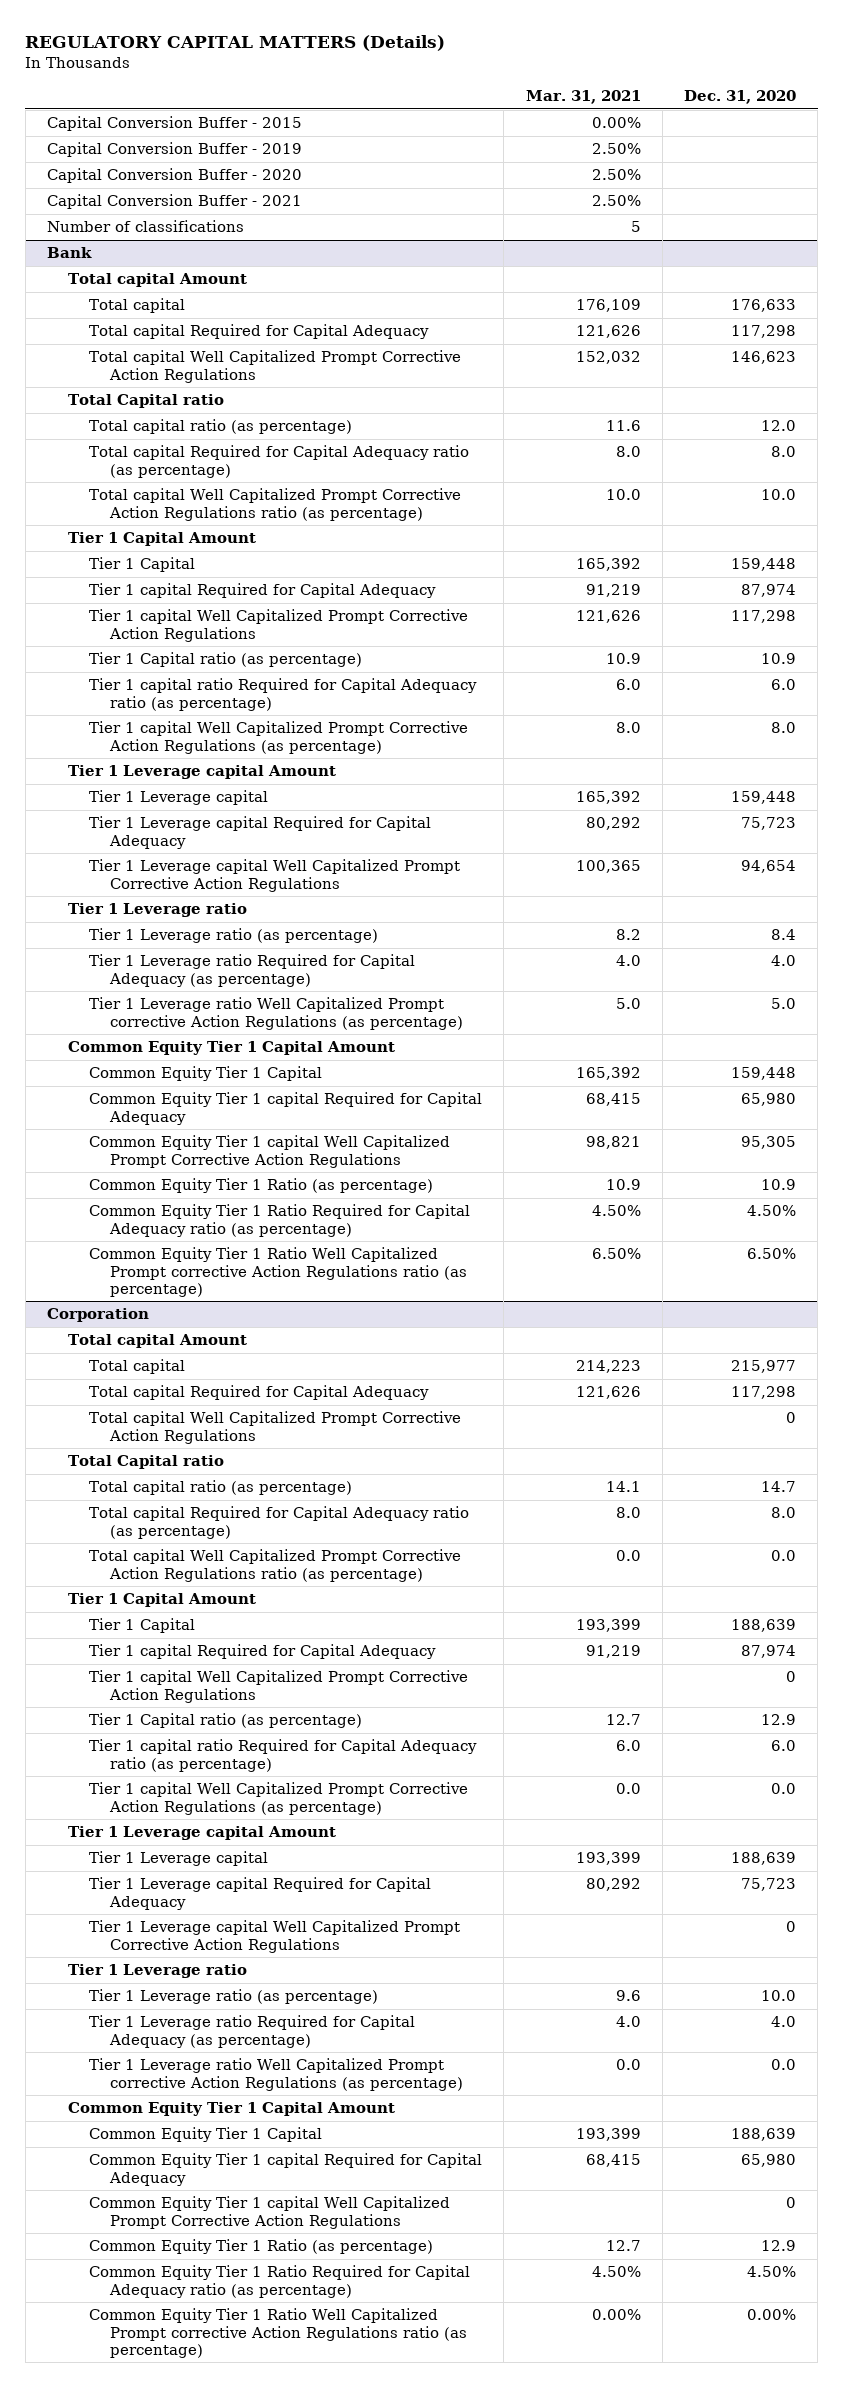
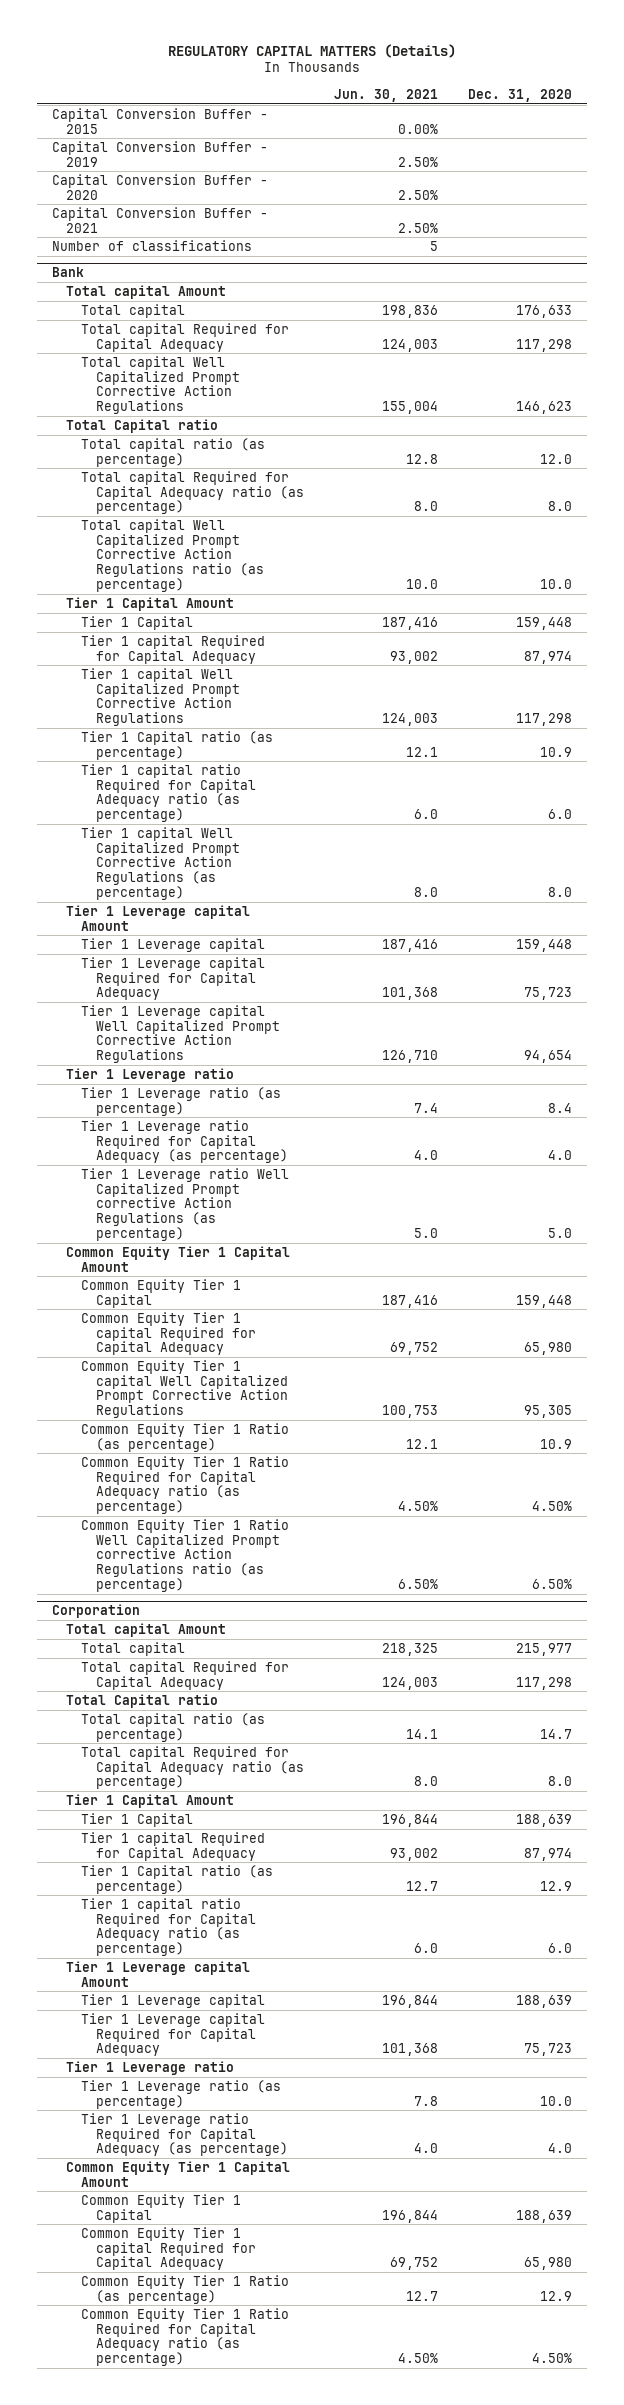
[525,90,641,105] Mar. 31, 2021 -> none
none -> [333,88,438,102] Jun. 30, 2021
[89,1411,462,1444] Total capital Well Capitalized Prompt Corrective Action Regulations -> none
[89,1549,462,1582] Total capital Well Capitalized Prompt Corrective Action Regulations ratio (as percentage) -> none
[89,1670,469,1703] Tier 1 capital Well Capitalized Prompt Corrective Action Regulations -> none
[89,1782,469,1815] Tier 1 capital Well Capitalized Prompt Corrective Action Regulations (as percentage) -> none
[89,1920,461,1953] Tier 1 Leverage capital Well Capitalized Prompt Corrective Action Regulations -> none
[89,2058,464,2091] Tier 1 Leverage ratio Well Capitalized Prompt corrective Action Regulations (as percentage) -> none
[89,2196,451,2229] Common Equity Tier 1 capital Well Capitalized Prompt Corrective Action Regulations -> none
[89,2308,468,2358] Common Equity Tier 1 Ratio Well Capitalized Prompt corrective Action Regulations ratio (as percentage) -> none

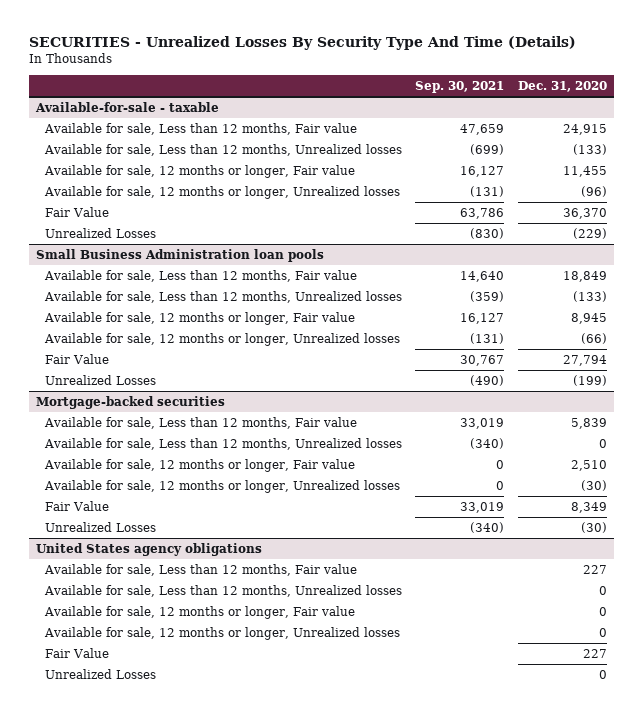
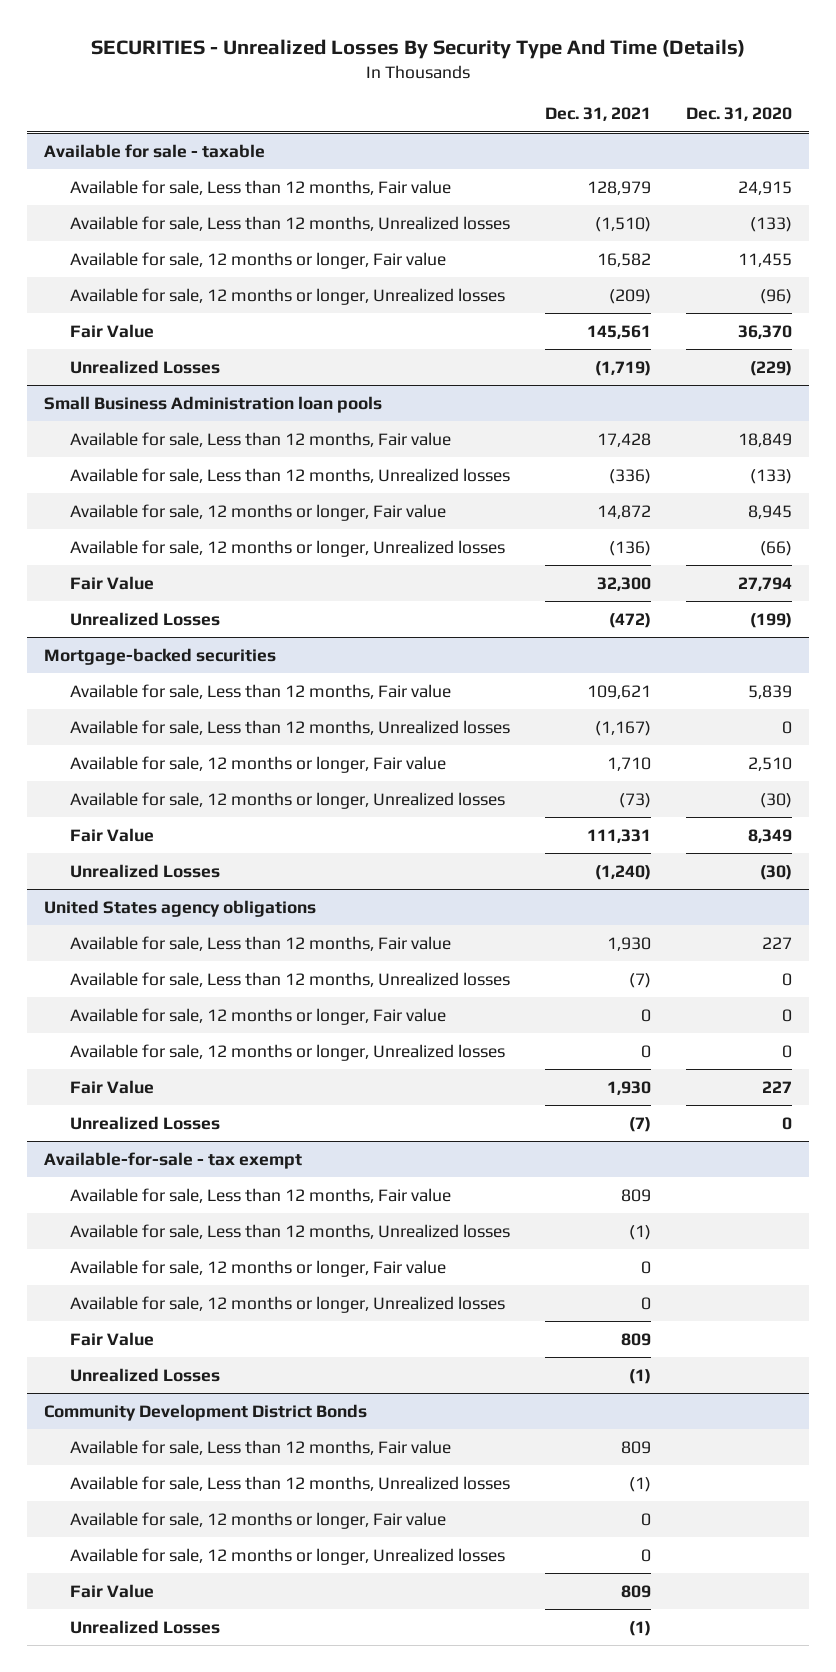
[415,80,505,93] Sep. 30, 2021 -> none
none -> [544,107,651,122] Dec. 31, 2021
[34,101,219,112] Available-for-sale - taxable -> [44,143,266,158] Available for sale - taxable
none -> [44,1151,303,1169] Available-for-sale - tax exempt
none -> [69,1187,451,1203] Available for sale, Less than 12 months, Fair value
none -> [69,1223,510,1239] Available for sale, Less than 12 months, Unrealized losses
none -> [69,1259,446,1277] Available for sale, 12 months or longer, Fair value
none -> [69,1295,505,1313] Available for sale, 12 months or longer, Unrealized losses
none -> [69,1331,154,1346] Fair Value
none -> [69,1367,220,1382] Unrealized Losses
none -> [44,1403,368,1421] Community Development District Bonds
none -> [69,1439,451,1455] Available for sale, Less than 12 months, Fair value
none -> [69,1475,510,1491] Available for sale, Less than 12 months, Unrealized losses
none -> [69,1511,446,1529] Available for sale, 12 months or longer, Fair value
none -> [69,1547,505,1565] Available for sale, 12 months or longer, Unrealized losses
none -> [69,1583,154,1598] Fair Value
none -> [69,1619,220,1634] Unrealized Losses

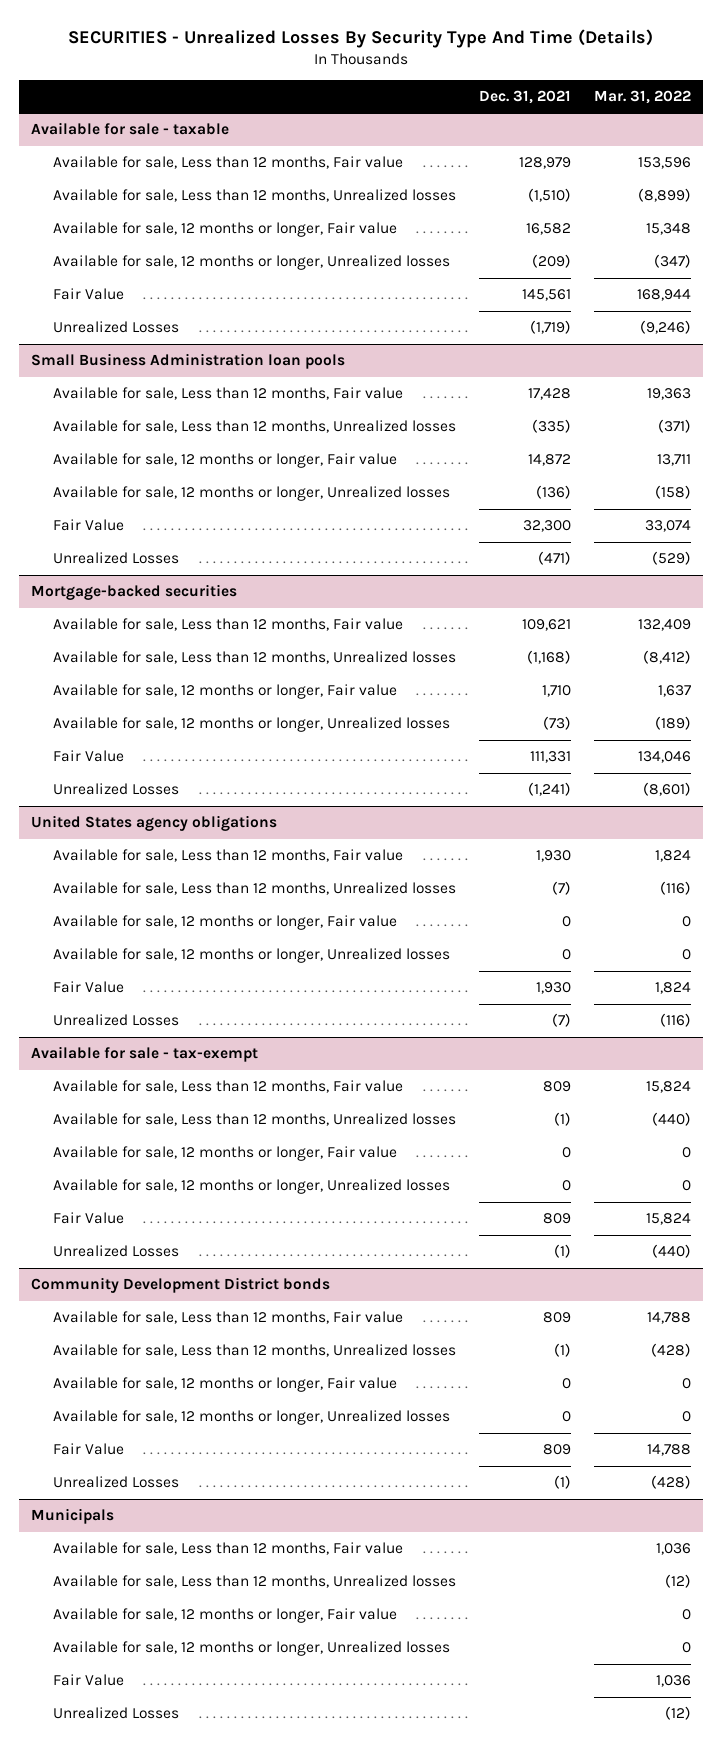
[685,107,792,122] Dec. 31, 2020 -> none
none -> [594,90,692,105] Mar. 31, 2022
[608,468,651,484] (336) -> [532,419,572,434] (335)
[608,612,651,628] (472) -> [538,551,572,566] (471)
[594,720,651,736] (1,167) -> [527,650,572,665] (1,168)
[594,864,651,880] (1,240) -> [528,782,572,797] (1,241)
[44,1151,303,1169] Available-for-sale - tax exempt -> [30,1046,258,1063] Available for sale - tax-exempt
[44,1403,368,1421] Community Development District Bonds -> [30,1277,330,1294] Community Development District bonds
none -> [30,1508,114,1525] Municipals
none -> [52,1542,403,1556] Available for sale, Less than 12 months, Fair value
none -> [52,1575,456,1589] Available for sale, Less than 12 months, Unrealized losses
none -> [52,1608,397,1624] Available for sale, 12 months or longer, Fair value
none -> [52,1641,450,1657] Available for sale, 12 months or longer, Unrealized losses
none -> [52,1674,124,1687] Fair Value
none -> [52,1707,179,1720] Unrealized Losses

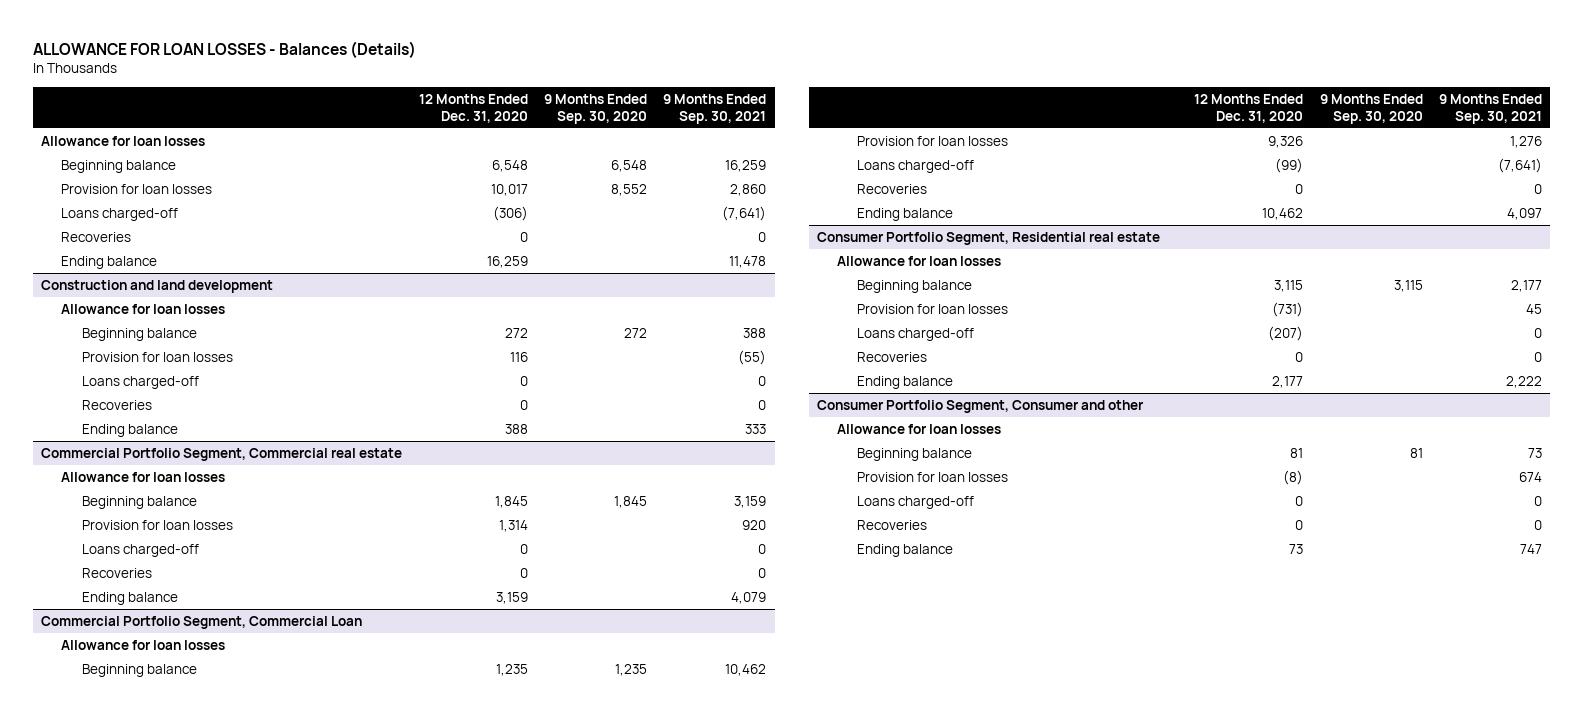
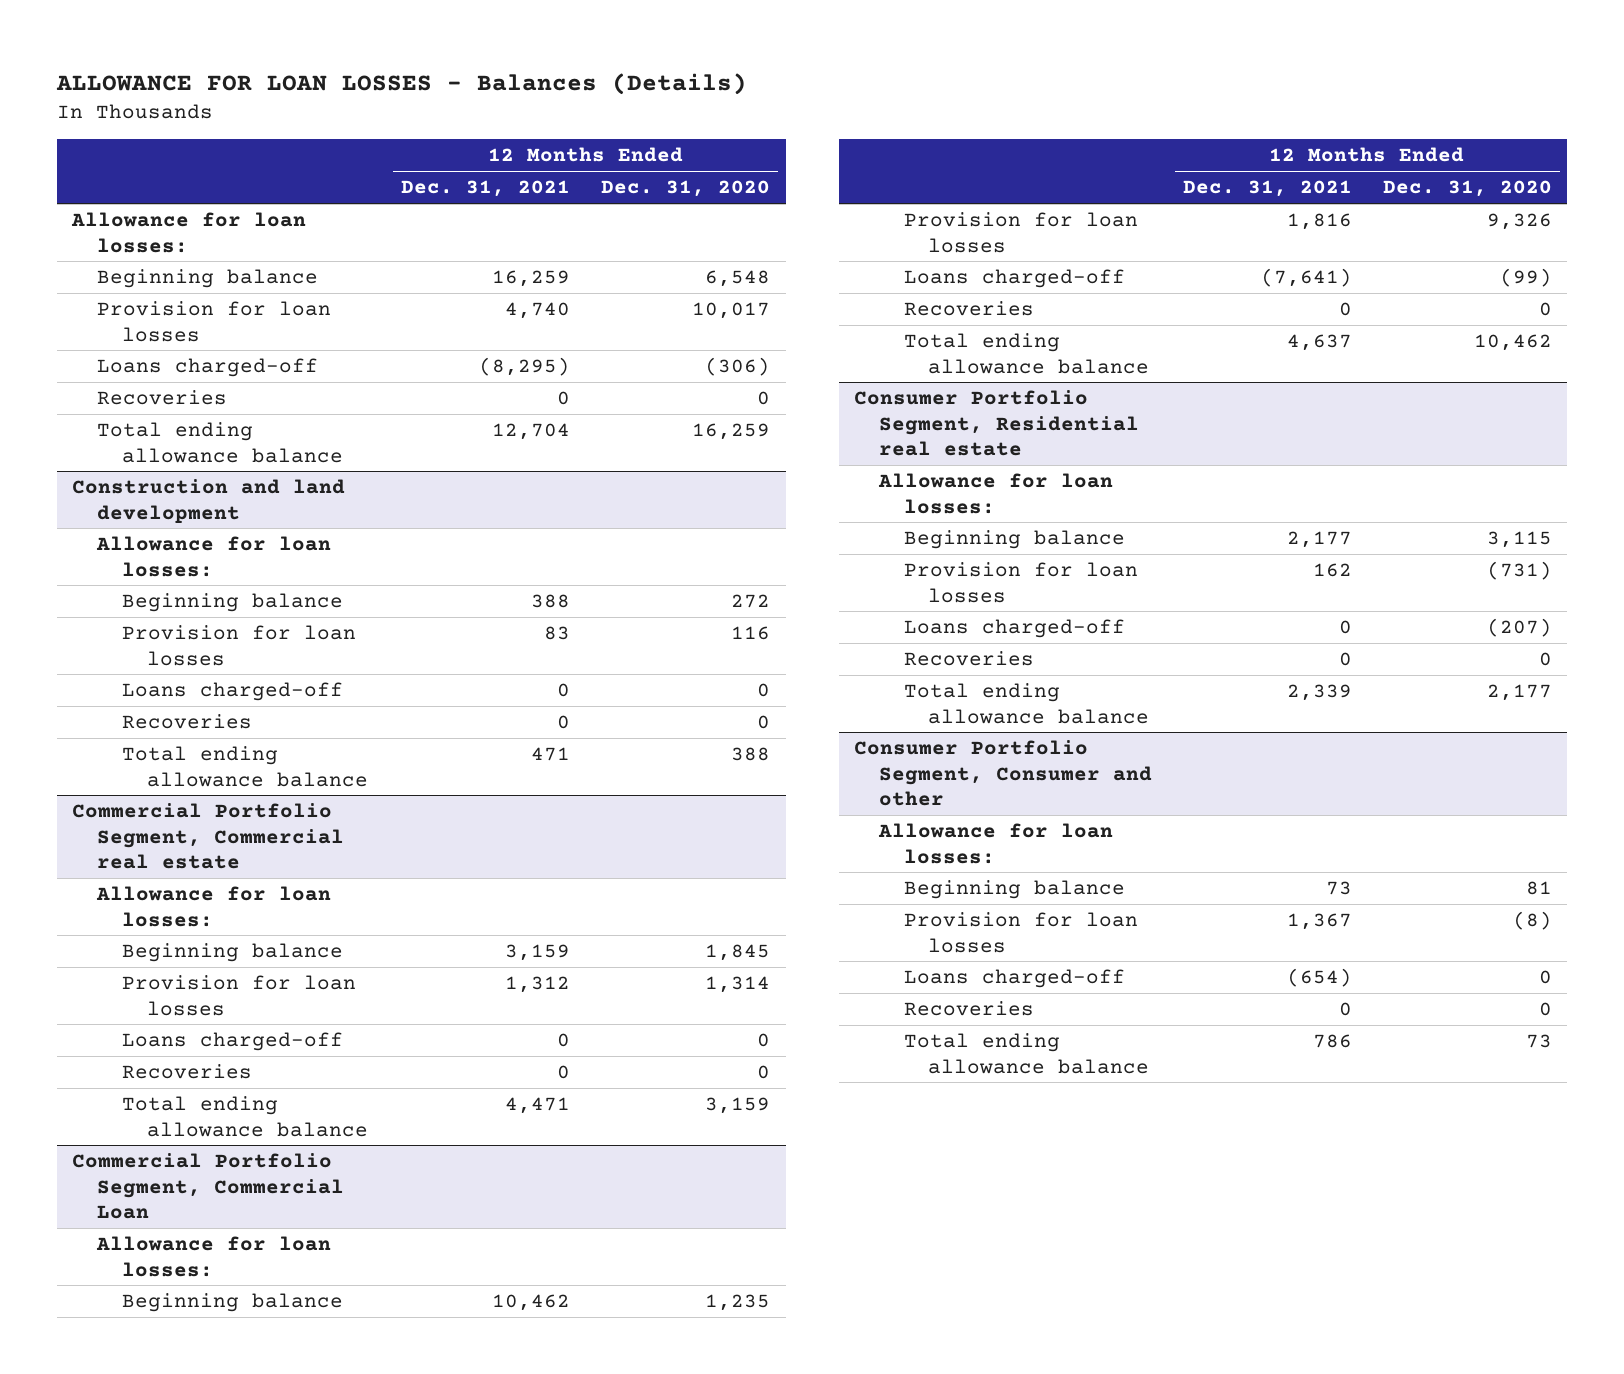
[544,93,648,124] 9 Months Ended Sep. 30, 2020 -> none
[663,93,767,124] 9 Months Ended Sep. 30, 2021 -> none
none -> [401,180,571,198] Dec. 31, 2021
[41,136,206,147] Allowance for loan losses -> [71,212,307,253] Allowance for loan losses:
[61,256,158,270] Ending balance -> [97,422,343,463] Total ending allowance balance
[61,304,226,315] Allowance for loan losses -> [96,536,332,577] Allowance for loan losses:
[81,424,178,438] Ending balance -> [121,746,368,787] Total ending allowance balance
[61,472,226,483] Allowance for loan losses -> [96,886,332,927] Allowance for loan losses:
[81,592,178,606] Ending balance -> [121,1096,368,1137] Total ending allowance balance
[61,640,226,651] Allowance for loan losses -> [96,1236,332,1277] Allowance for loan losses:
[857,208,954,222] Ending balance -> [903,333,1150,374] Total ending allowance balance
[837,256,1002,267] Allowance for loan losses -> [877,473,1113,514] Allowance for loan losses:
[857,376,954,390] Ending balance -> [903,683,1150,724] Total ending allowance balance
[837,424,1002,435] Allowance for loan losses -> [877,823,1113,864] Allowance for loan losses:
[857,544,954,558] Ending balance -> [903,1033,1150,1074] Total ending allowance balance

